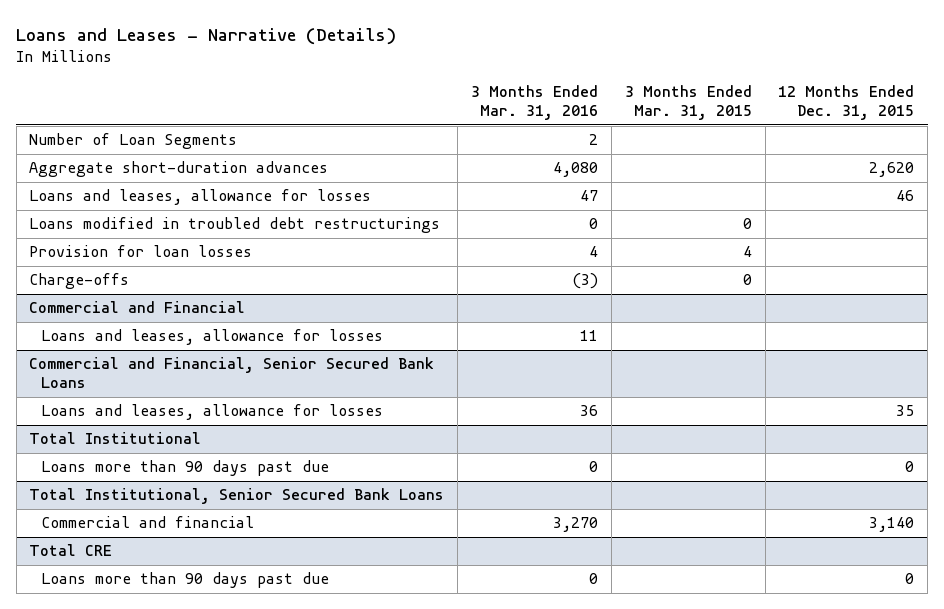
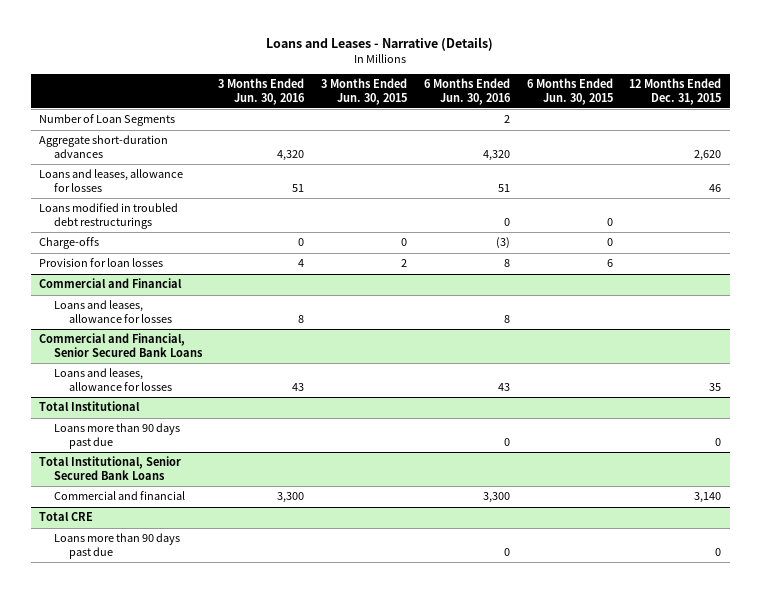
[471,85,599,121] 3 Months Ended Mar. 31, 2016 -> none
[624,85,752,121] 3 Months Ended Mar. 31, 2015 -> none
none -> [218,78,306,105] 3 Months Ended Jun. 30, 2016
none -> [321,78,408,105] 3 Months Ended Jun. 30, 2015
none -> [423,78,511,105] 6 Months Ended Jun. 30, 2016
none -> [526,78,613,105] 6 Months Ended Jun. 30, 2015
[29,245,253,258] Provision for loan losses -> [38,258,163,268] Provision for loan losses

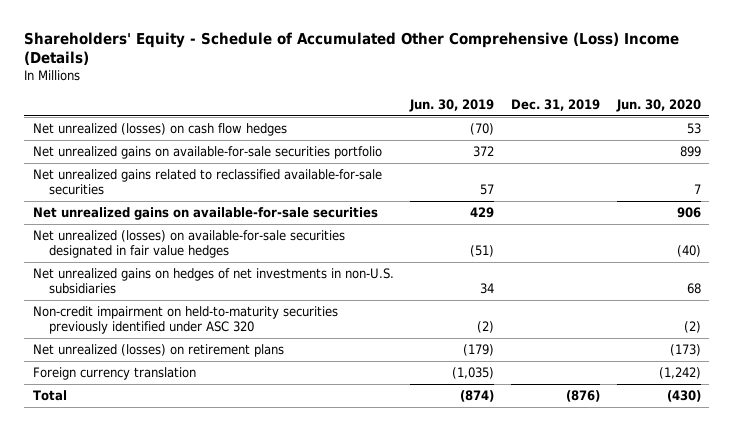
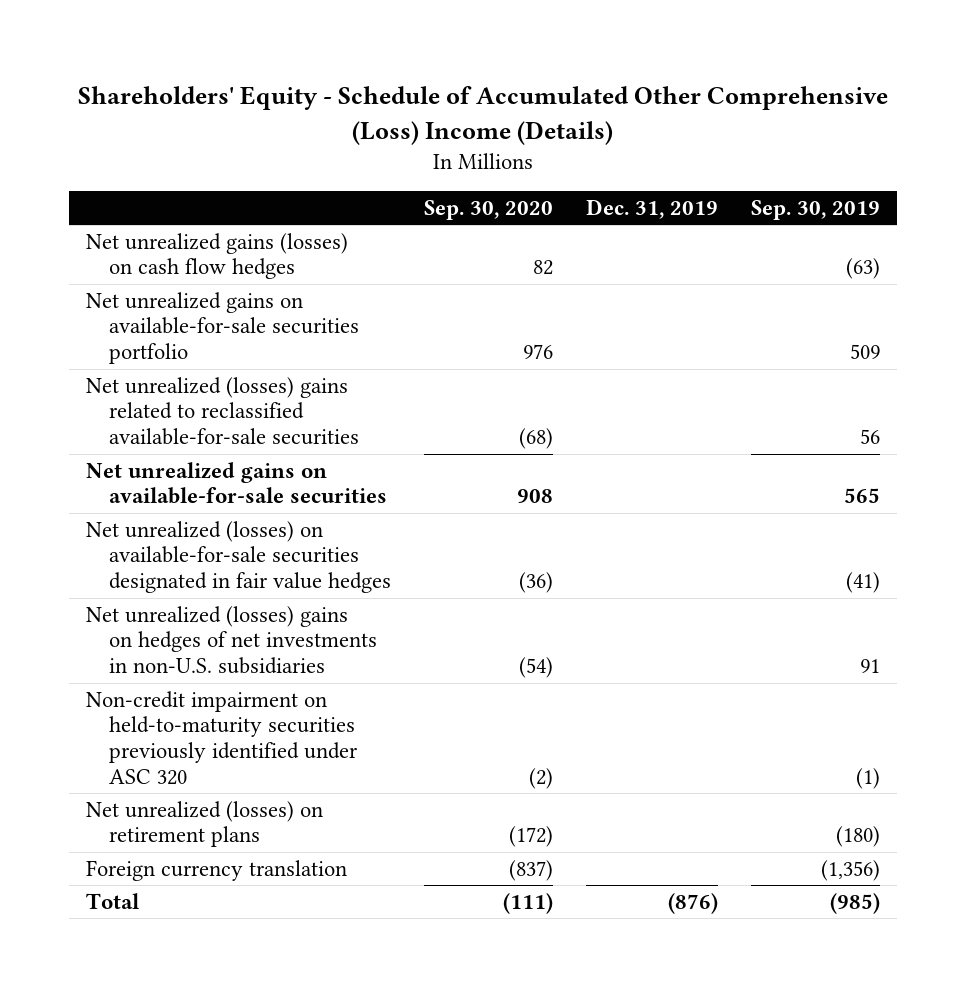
[409,98,495,112] Jun. 30, 2019 -> none
[615,98,701,112] Jun. 30, 2020 -> none
none -> [423,199,553,220] Sep. 30, 2020
none -> [751,199,881,220] Sep. 30, 2019
[32,123,287,137] Net unrealized (losses) on cash flow hedges -> [86,232,349,280] Net unrealized gains (losses) on cash flow hedges
[32,169,382,196] Net unrealized gains related to reclassified available-for-sale securities -> [86,376,359,446] Net unrealized (losses) gains related to reclassified available-for-sale securities
[32,268,394,295] Net unrealized gains on hedges of net investments in non-U.S. subsidiaries -> [86,605,377,675] Net unrealized (losses) gains on hedges of net investments in non-U.S. subsidiaries

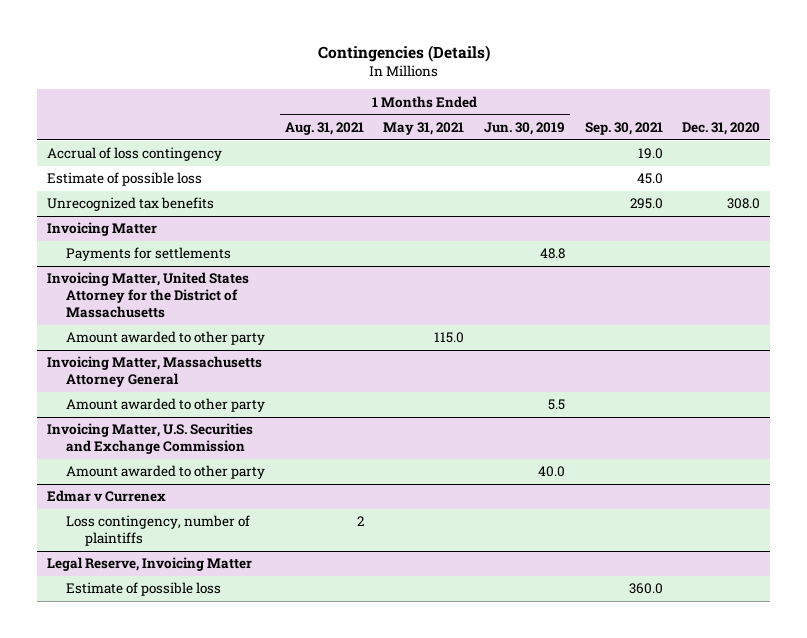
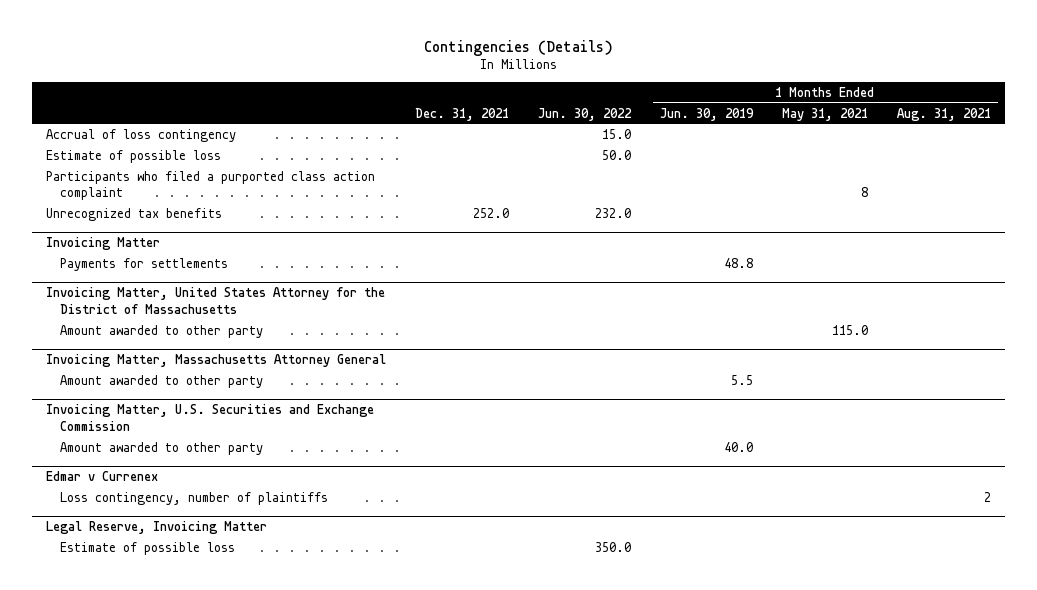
[584,122,663,136] Sep. 30, 2021 -> none
[682,122,761,136] Dec. 31, 2020 -> none
none -> [415,107,510,121] Dec. 31, 2021
none -> [538,107,633,121] Jun. 30, 2022
none -> [46,170,376,201] Participants who filed a purported class action complaint

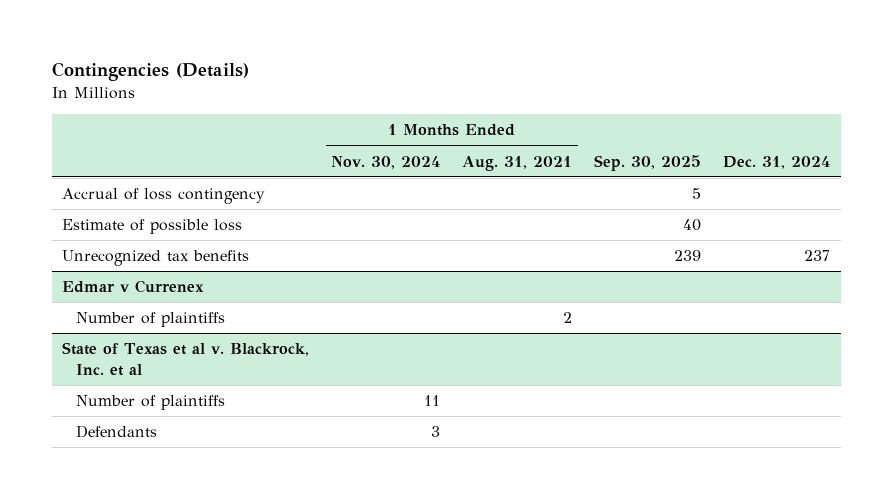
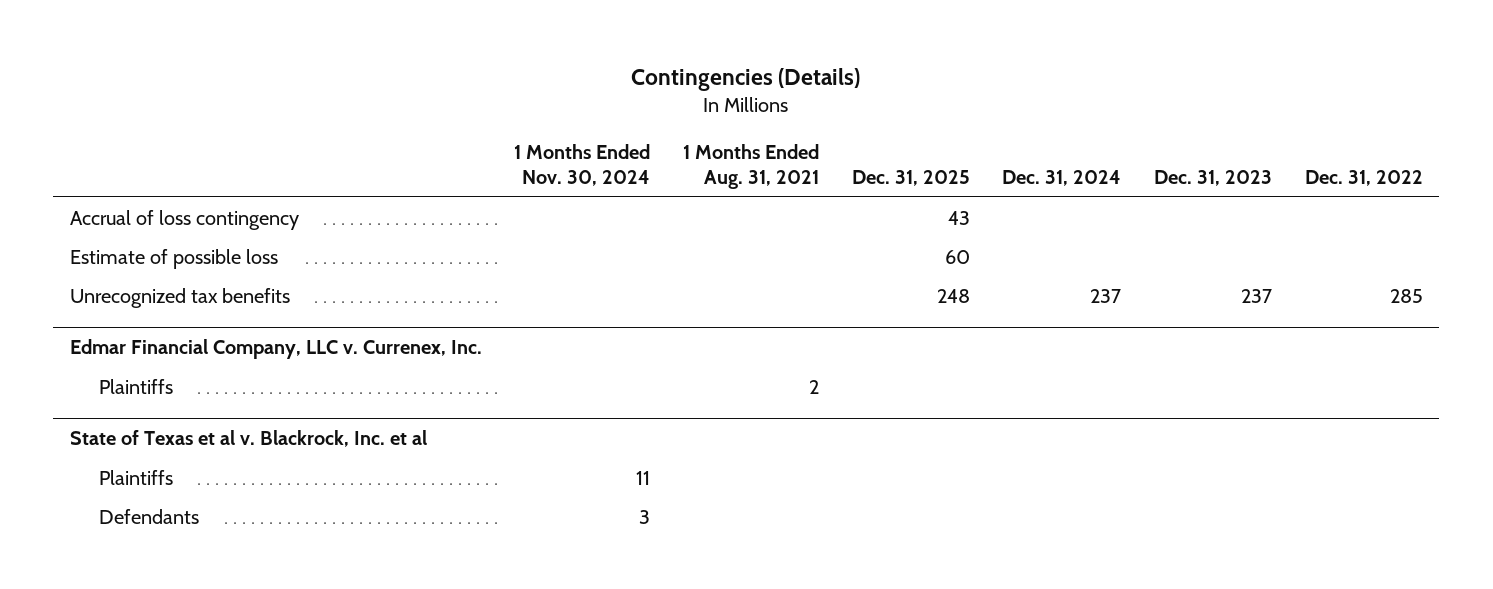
[593,154,701,171] Sep. 30, 2025 -> none
none -> [851,169,970,186] Dec. 31, 2025
none -> [1154,169,1273,186] Dec. 31, 2023
none -> [1304,169,1423,186] Dec. 31, 2022
[62,280,205,294] Edmar v Currenex -> none
[75,312,225,328] Number of plaintiffs -> none
none -> [69,339,482,360] Edmar Financial Company, LLC v. Currenex, Inc.
none -> [98,378,173,394] Plaintiffs
[75,395,225,411] Number of plaintiffs -> [98,469,173,485] Plaintiffs

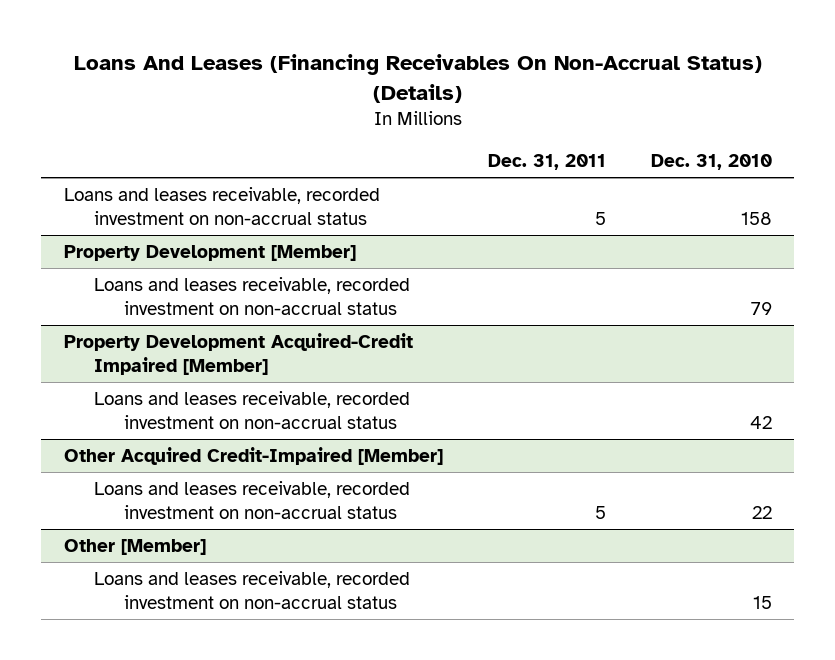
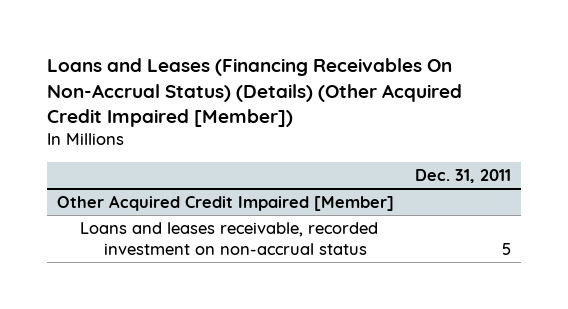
[73,54,762,103] Loans And Leases (Financing Receivables On Non-Accrual Status) (Details) -> [46,58,462,128] Loans and Leases (Financing Receivables On Non-Accrual Status) (Details) (Other Acquired Credit Impaired [Member])
[650,154,772,171] Dec. 31, 2010 -> none
[63,186,380,225] Loans and leases receivable, recorded investment on non-accrual status -> none
[63,244,356,261] Property Development [Member] -> none
[93,276,410,315] Loans and leases receivable, recorded investment on non-accrual status -> none
[63,332,413,375] Property Development Acquired-Credit Impaired [Member] -> none
[93,390,410,429] Loans and leases receivable, recorded investment on non-accrual status -> none
[63,446,443,465] Other Acquired Credit-Impaired [Member] -> [57,195,395,212] Other Acquired Credit Impaired [Member]
[63,538,206,555] Other [Member] -> none
[93,570,410,609] Loans and leases receivable, recorded investment on non-accrual status -> none

